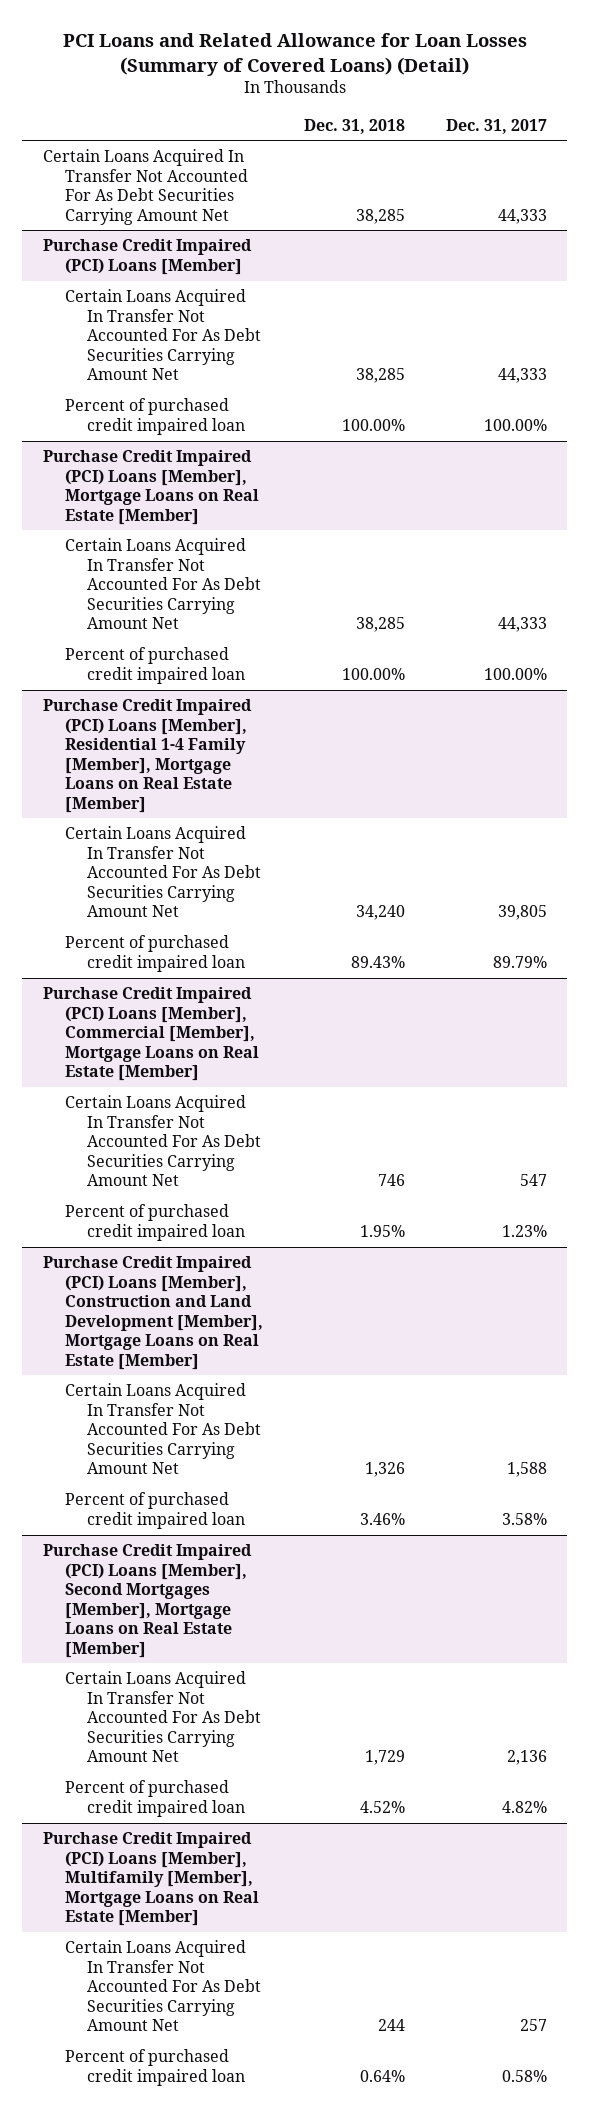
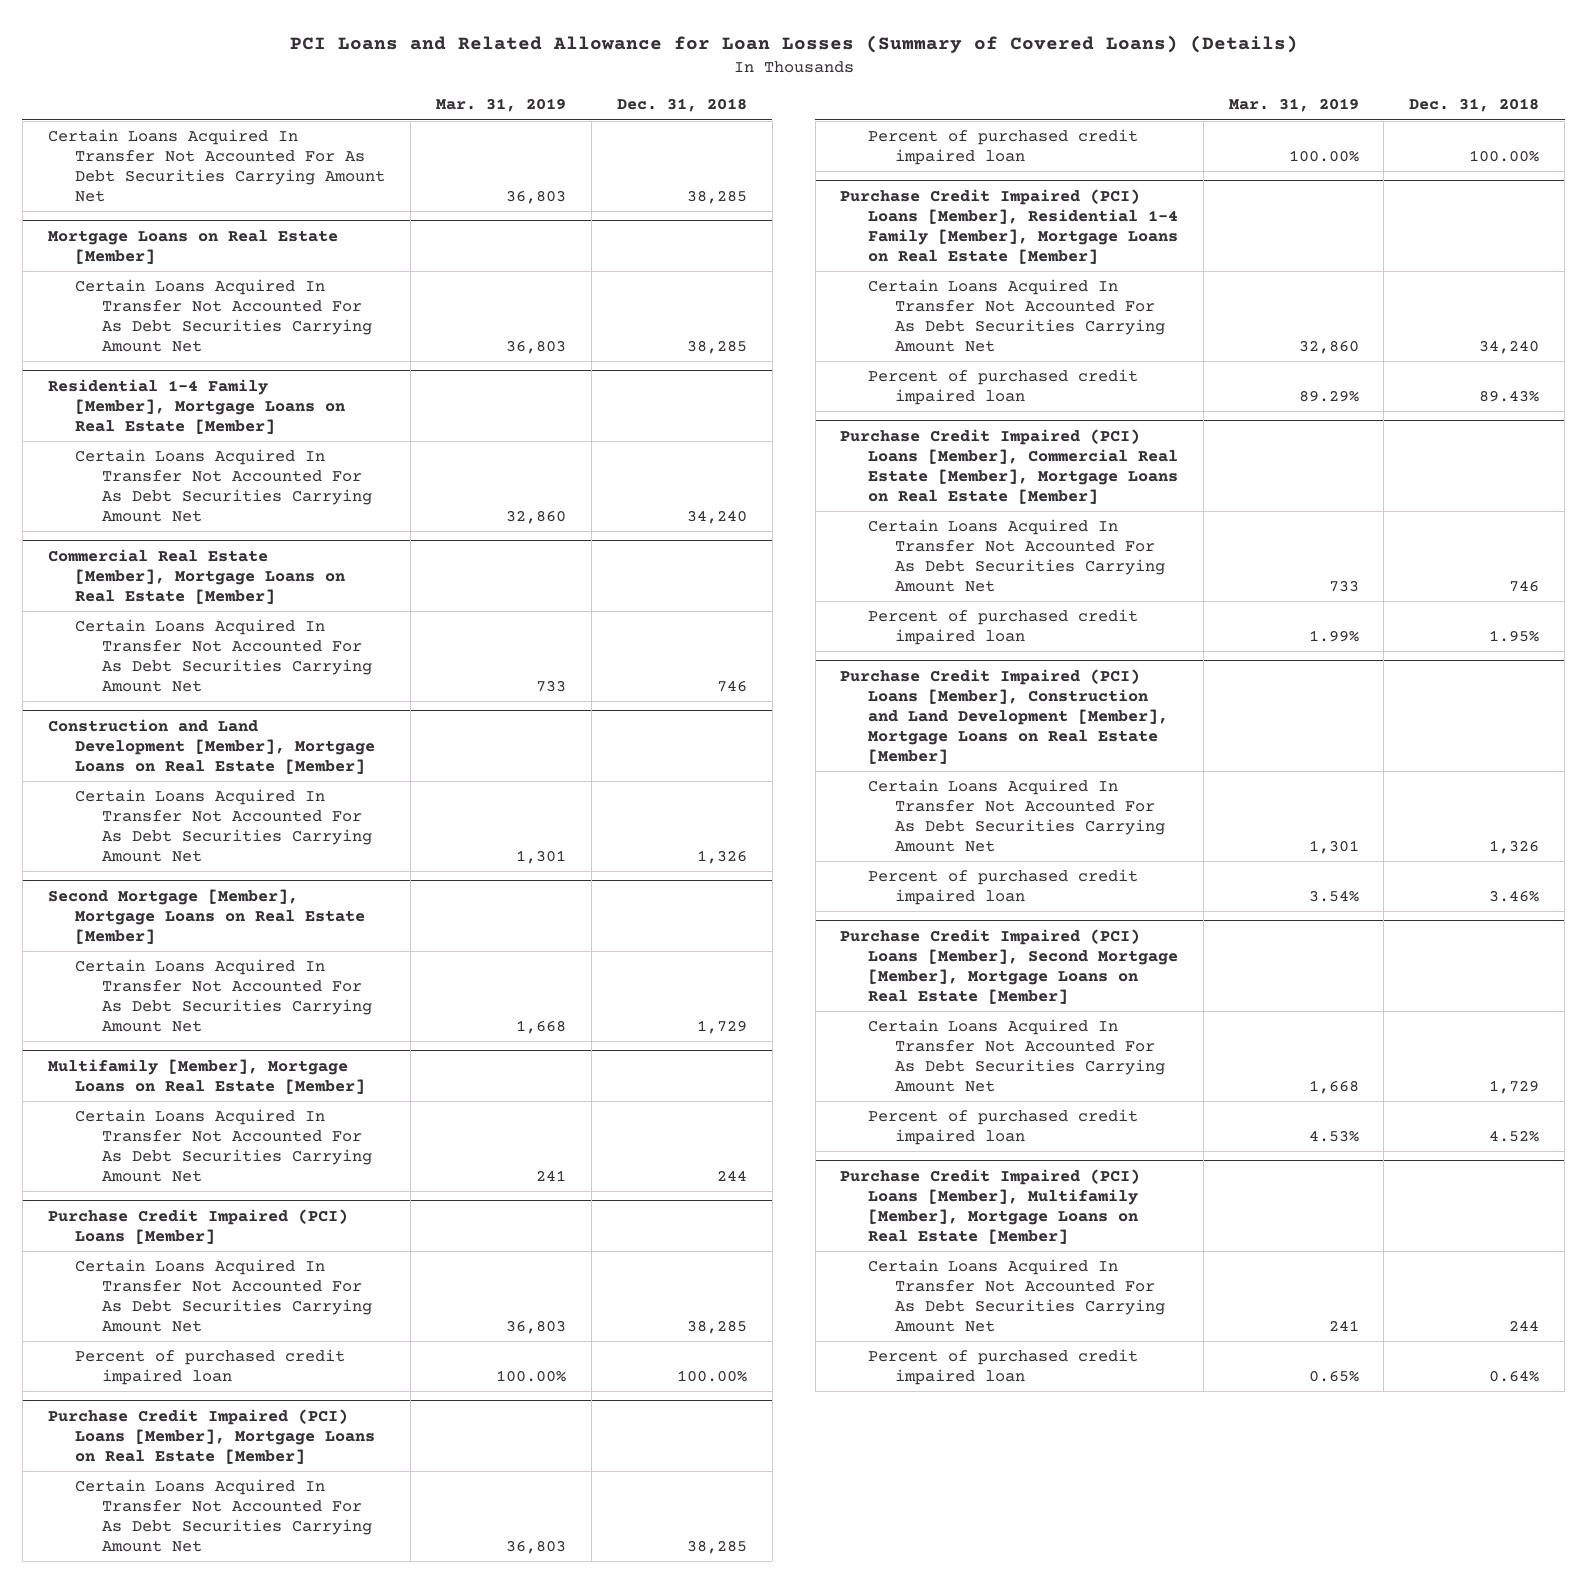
[62,33,527,76] PCI Loans and Related Allowance for Loan Losses (Summary of Covered Loans) (Detail) -> [289,34,1298,53] PCI Loans and Related Allowance for Loan Losses (Summary of Covered Loans) (Details)
[445,118,547,134] Dec. 31, 2017 -> none
none -> [435,98,566,113] Mar. 31, 2019
none -> [47,230,338,265] Mortgage Loans on Real Estate [Member]
none -> [75,279,373,352] Certain Loans Acquired In Transfer Not Accounted For As Debt Securities Carrying Amount Net
none -> [47,379,346,434] Residential 1-4 Family [Member], Mortgage Loans on Real Estate [Member]
none -> [75,449,373,522] Certain Loans Acquired In Transfer Not Accounted For As Debt Securities Carrying Amount Net
none -> [47,549,346,604] Commercial Real Estate [Member], Mortgage Loans on Real Estate [Member]
none -> [75,619,373,692] Certain Loans Acquired In Transfer Not Accounted For As Debt Securities Carrying Amount Net
none -> [47,719,376,774] Construction and Land Development [Member], Mortgage Loans on Real Estate [Member]
none -> [75,789,373,862] Certain Loans Acquired In Transfer Not Accounted For As Debt Securities Carrying Amount Net
none -> [47,889,366,944] Second Mortgage [Member], Mortgage Loans on Real Estate [Member]
none -> [75,959,373,1032] Certain Loans Acquired In Transfer Not Accounted For As Debt Securities Carrying Amount Net
none -> [47,1059,366,1095] Multifamily [Member], Mortgage Loans on Real Estate [Member]
none -> [75,1109,373,1182] Certain Loans Acquired In Transfer Not Accounted For As Debt Securities Carrying Amount Net
[42,987,260,1082] Purchase Credit Impaired (PCI) Loans [Member], Commercial [Member], Mortgage Loans on Real Estate [Member] -> [840,429,1178,504] Purchase Credit Impaired (PCI) Loans [Member], Commercial Real Estate [Member], Mortgage Loans on Real Estate [Member]
[42,1544,252,1658] Purchase Credit Impaired (PCI) Loans [Member], Second Mortgages [Member], Mortgage Loans on Real Estate [Member] -> [840,929,1178,1004] Purchase Credit Impaired (PCI) Loans [Member], Second Mortgage [Member], Mortgage Loans on Real Estate [Member]

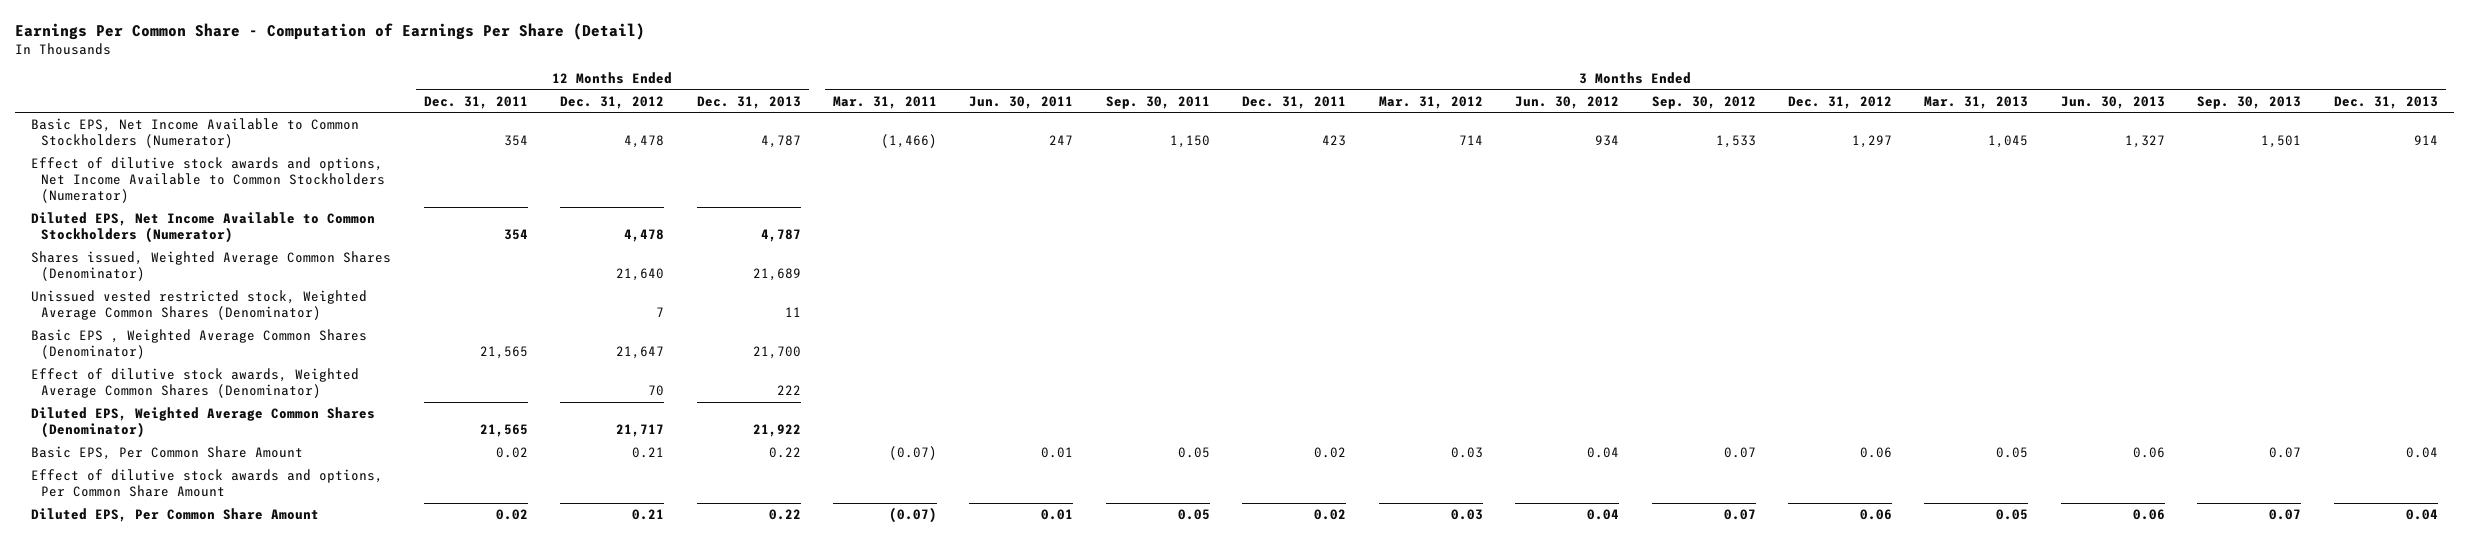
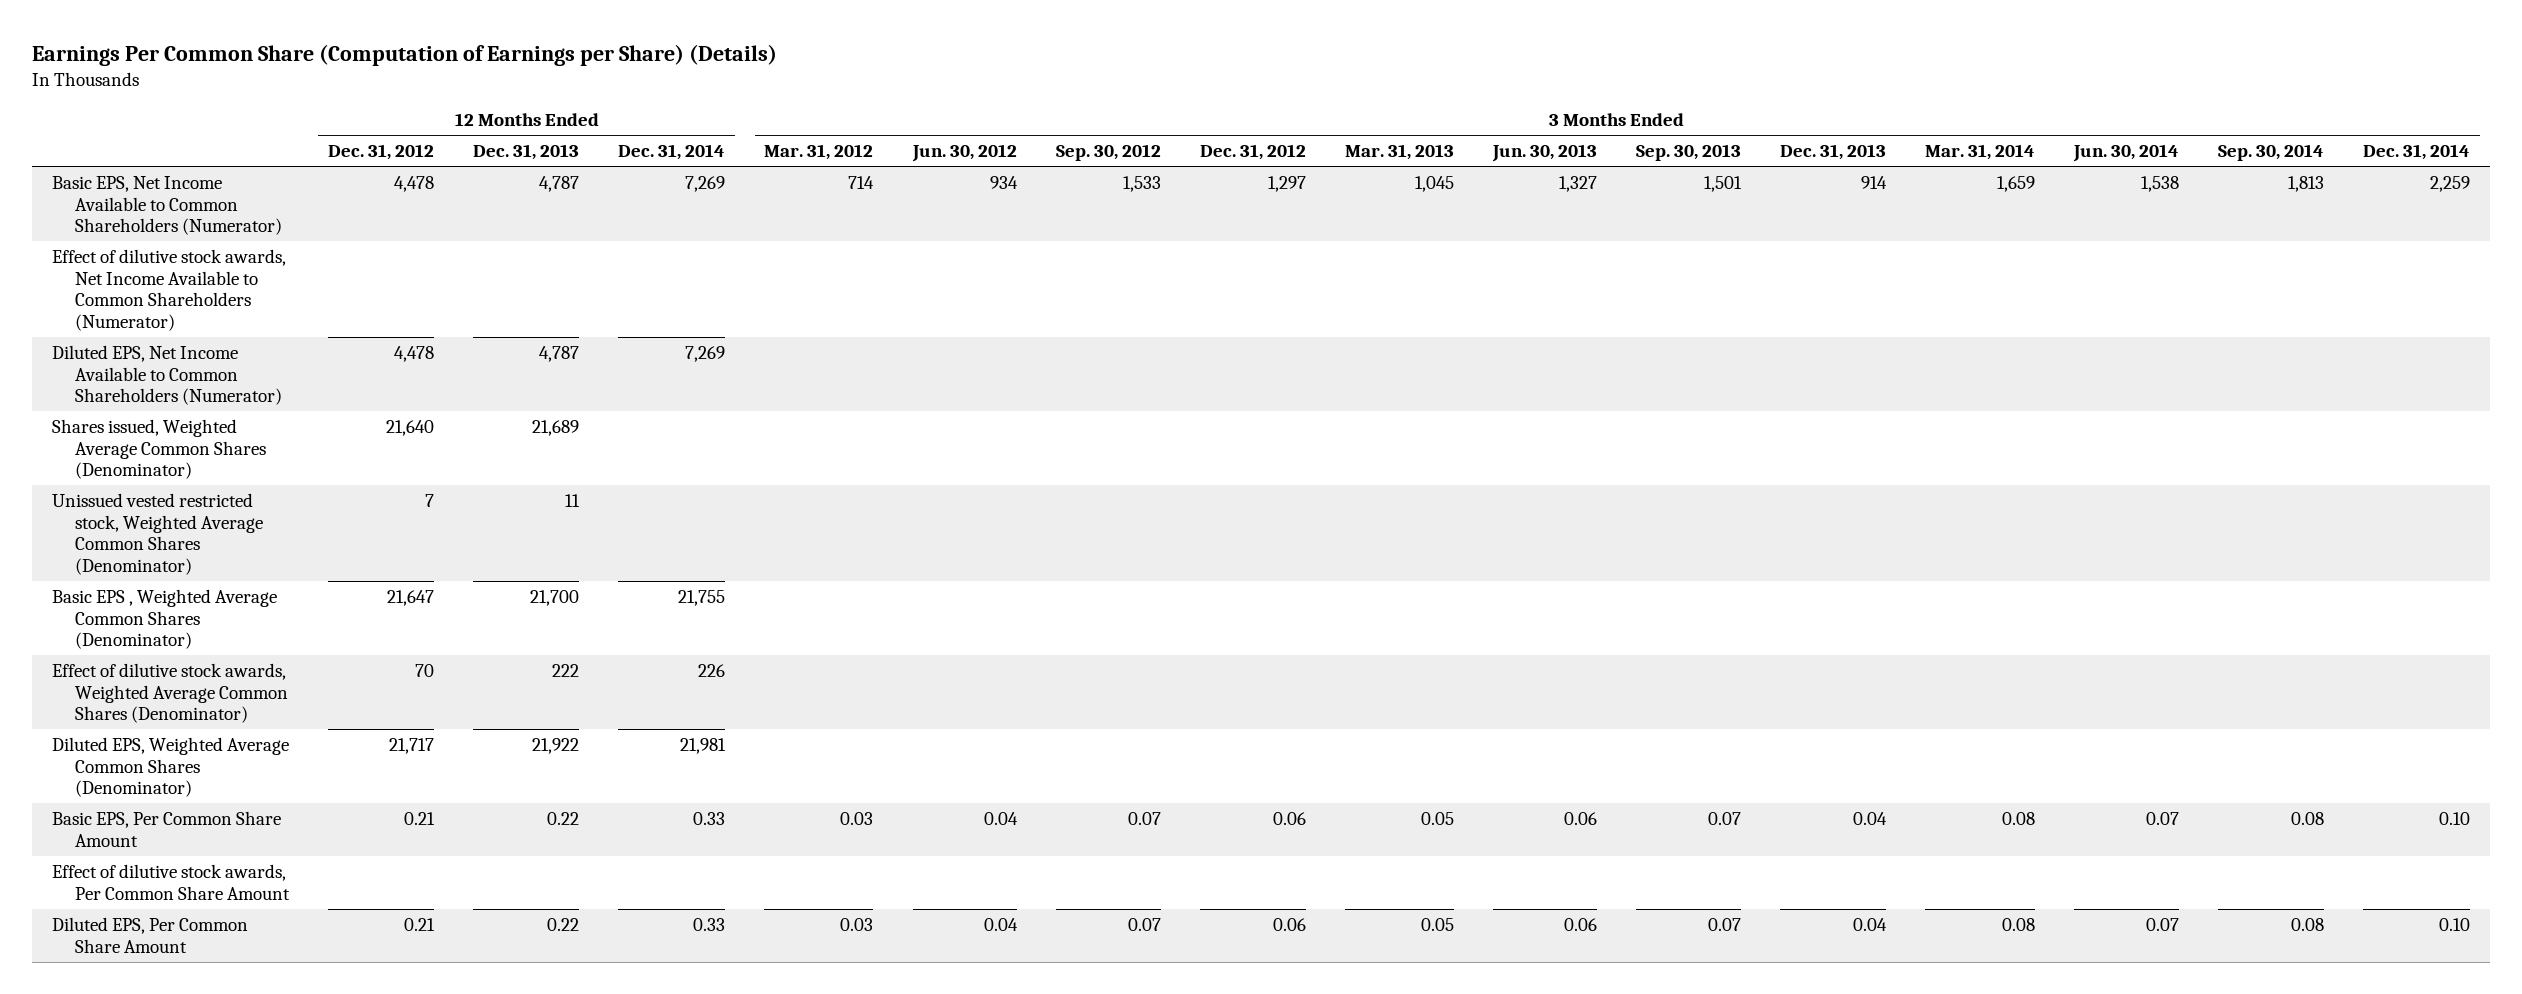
[14,22,645,40] Earnings Per Common Share - Computation of Earnings Per Share (Detail) -> [32,44,778,67] Earnings Per Common Share (Computation of Earnings per Share) (Details)
[423,95,528,109] Dec. 31, 2011 -> none
[832,95,937,109] Mar. 31, 2011 -> none
[969,95,1074,109] Jun. 30, 2011 -> none
[1105,95,1210,109] Sep. 30, 2011 -> none
[1242,95,1347,109] Dec. 31, 2011 -> none
none -> [618,144,726,161] Dec. 31, 2014
none -> [1925,144,2036,161] Mar. 31, 2014
none -> [2073,144,2180,163] Jun. 30, 2014
none -> [2218,144,2325,162] Sep. 30, 2014
none -> [2363,144,2471,161] Dec. 31, 2014
[31,117,360,149] Basic EPS, Net Income Available to Common Stockholders (Numerator) -> [51,175,283,236] Basic EPS, Net Income Available to Common Shareholders (Numerator)
[31,156,385,204] Effect of dilutive stock awards and options, Net Income Available to Common Stockholders (Numerator) -> [51,248,286,332] Effect of dilutive stock awards, Net Income Available to Common Shareholders (Numerator)
[31,211,376,244] Diluted EPS, Net Income Available to Common Stockholders (Numerator) -> [51,344,283,406] Diluted EPS, Net Income Available to Common Shareholders (Numerator)
[31,468,384,498] Effect of dilutive stock awards and options, Per Common Share Amount -> [51,863,291,900] Effect of dilutive stock awards, Per Common Share Amount

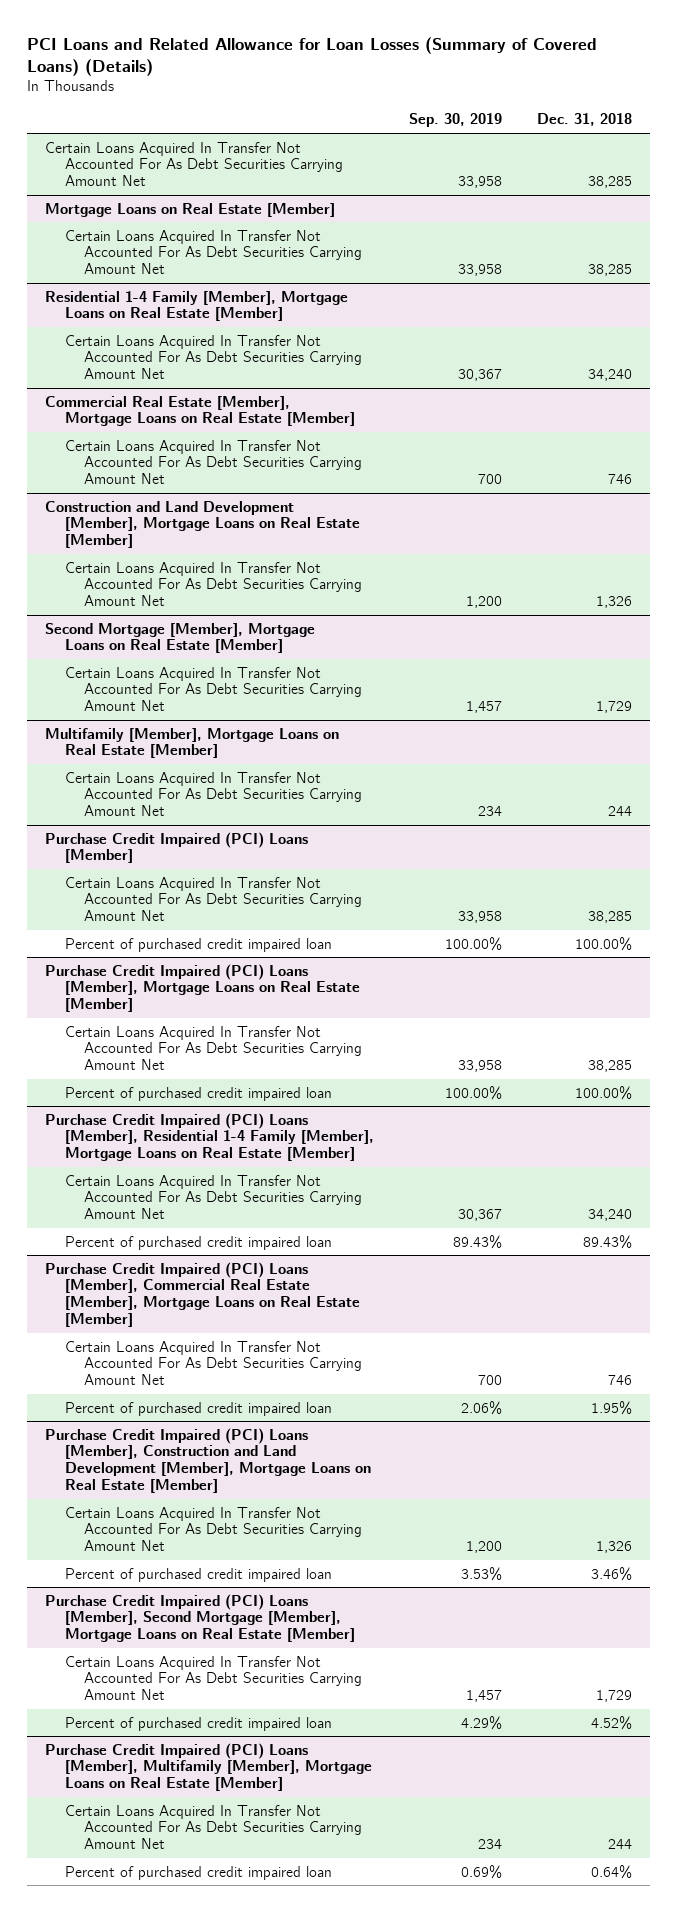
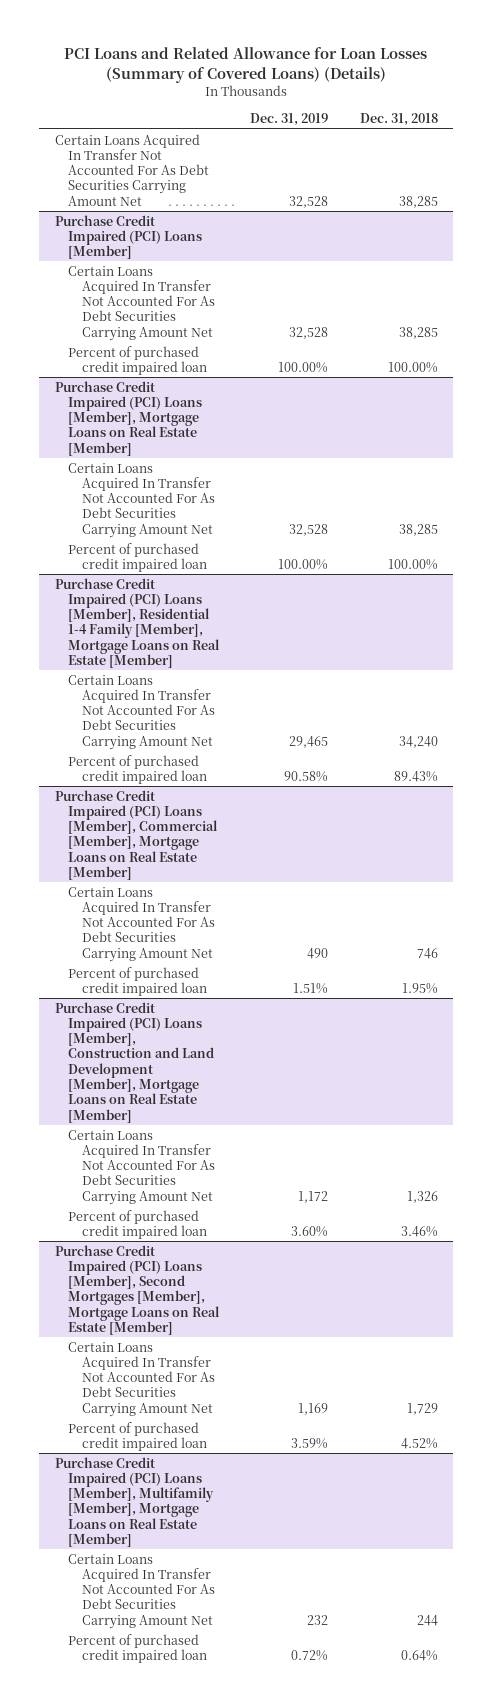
[409,113,503,128] Sep. 30, 2019 -> none
none -> [250,113,329,127] Dec. 31, 2019
[45,202,336,217] Mortgage Loans on Real Estate [Member] -> none
[64,229,363,275] Certain Loans Acquired In Transfer Not Accounted For As Debt Securities Carrying Amount Net -> none
[45,290,349,322] Residential 1-4 Family [Member], Mortgage Loans on Real Estate [Member] -> none
[64,334,363,380] Certain Loans Acquired In Transfer Not Accounted For As Debt Securities Carrying Amount Net -> none
[45,395,355,427] Commercial Real Estate [Member], Mortgage Loans on Real Estate [Member] -> none
[64,439,363,485] Certain Loans Acquired In Transfer Not Accounted For As Debt Securities Carrying Amount Net -> none
[45,500,360,549] Construction and Land Development [Member], Mortgage Loans on Real Estate [Member] -> none
[64,561,363,607] Certain Loans Acquired In Transfer Not Accounted For As Debt Securities Carrying Amount Net -> none
[45,622,316,654] Second Mortgage [Member], Mortgage Loans on Real Estate [Member] -> none
[64,666,363,712] Certain Loans Acquired In Transfer Not Accounted For As Debt Securities Carrying Amount Net -> none
[45,727,340,759] Multifamily [Member], Mortgage Loans on Real Estate [Member] -> none
[64,771,363,817] Certain Loans Acquired In Transfer Not Accounted For As Debt Securities Carrying Amount Net -> none
[45,1261,360,1328] Purchase Credit Impaired (PCI) Loans [Member], Commercial Real Estate [Member], Mortgage Loans on Real Estate [Member] -> [54,789,219,881] Purchase Credit Impaired (PCI) Loans [Member], Commercial [Member], Mortgage Loans on Real Estate [Member]
[45,1593,355,1643] Purchase Credit Impaired (PCI) Loans [Member], Second Mortgage [Member], Mortgage Loans on Real Estate [Member] -> [54,1244,221,1336] Purchase Credit Impaired (PCI) Loans [Member], Second Mortgages [Member], Mortgage Loans on Real Estate [Member]

